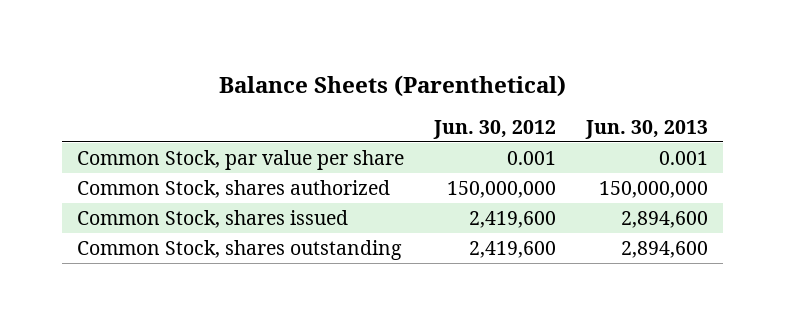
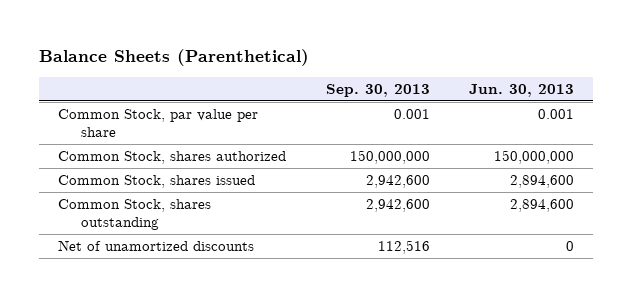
[433,119,557,139] Jun. 30, 2012 -> none
none -> [325,84,430,98] Sep. 30, 2013
none -> [58,240,255,252] Net of unamortized discounts

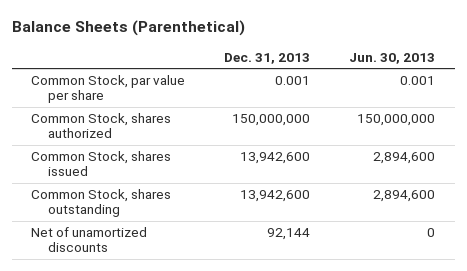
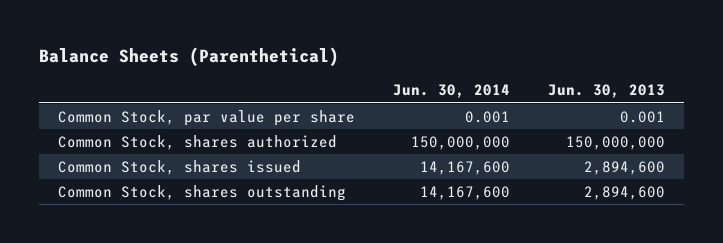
[224,52,311,64] Dec. 31, 2013 -> none
none -> [393,84,511,99] Jun. 30, 2014
[31,226,148,253] Net of unamortized discounts -> none

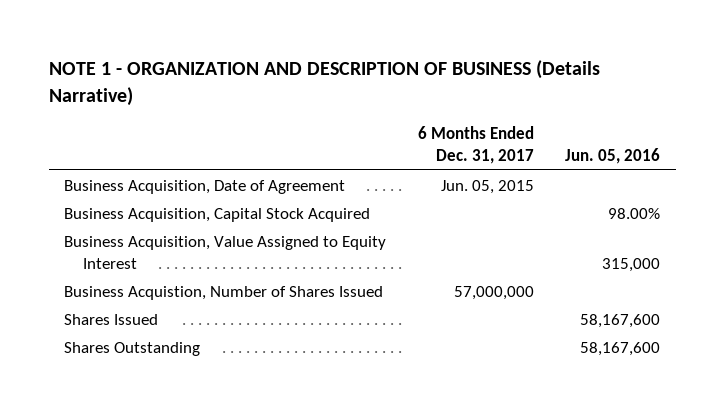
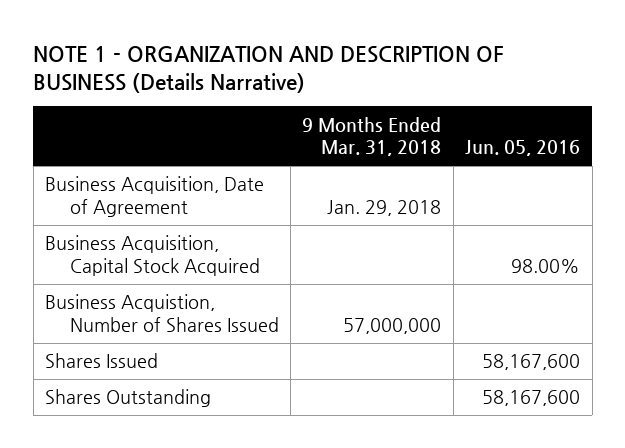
[417,125,534,165] 6 Months Ended Dec. 31, 2017 -> none
none -> [302,116,442,157] 9 Months Ended Mar. 31, 2018
[64,235,387,269] Business Acquisition, Value Assigned to Equity Interest -> none

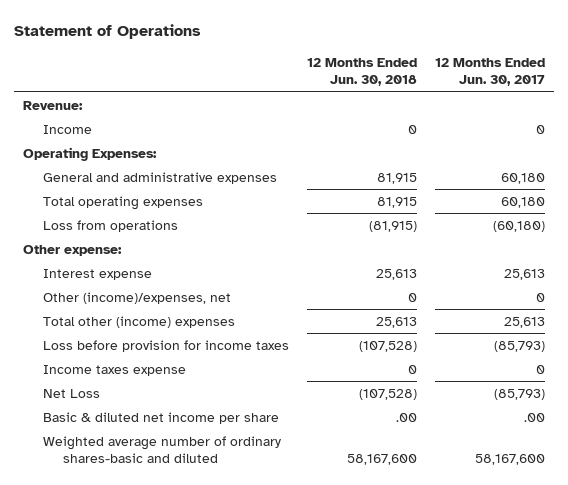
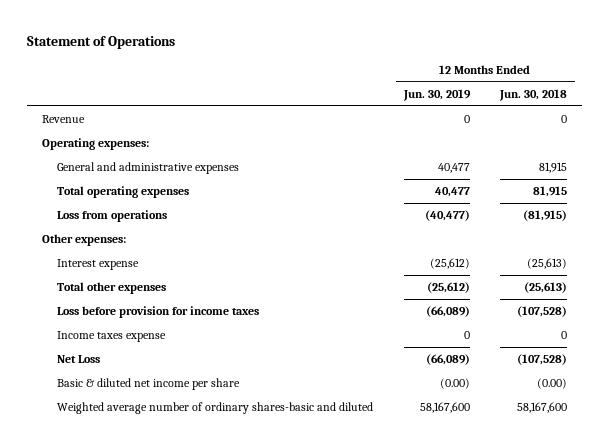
[435,57,546,87] 12 Months Ended Jun. 30, 2017 -> none
none -> [402,89,471,102] Jun. 30, 2019
[22,100,83,110] Revenue: -> none
[42,124,92,134] Income -> [42,115,86,124] Revenue
[22,146,157,161] Operating Expenses: -> [42,138,150,151] Operating expenses:
[42,291,231,304] Other (income)/expenses, net -> none
[22,244,122,256] Other expense: -> [42,234,127,247] Other expenses:
[376,268,418,280] 25,613 -> [527,258,568,270] (25,613)
[42,315,235,328] Total other (income) expenses -> [57,282,167,295] Total other expenses
[376,316,418,328] 25,613 -> [524,282,568,294] (25,613)
[396,412,418,422] .00 -> [537,378,568,390] (0.00)

